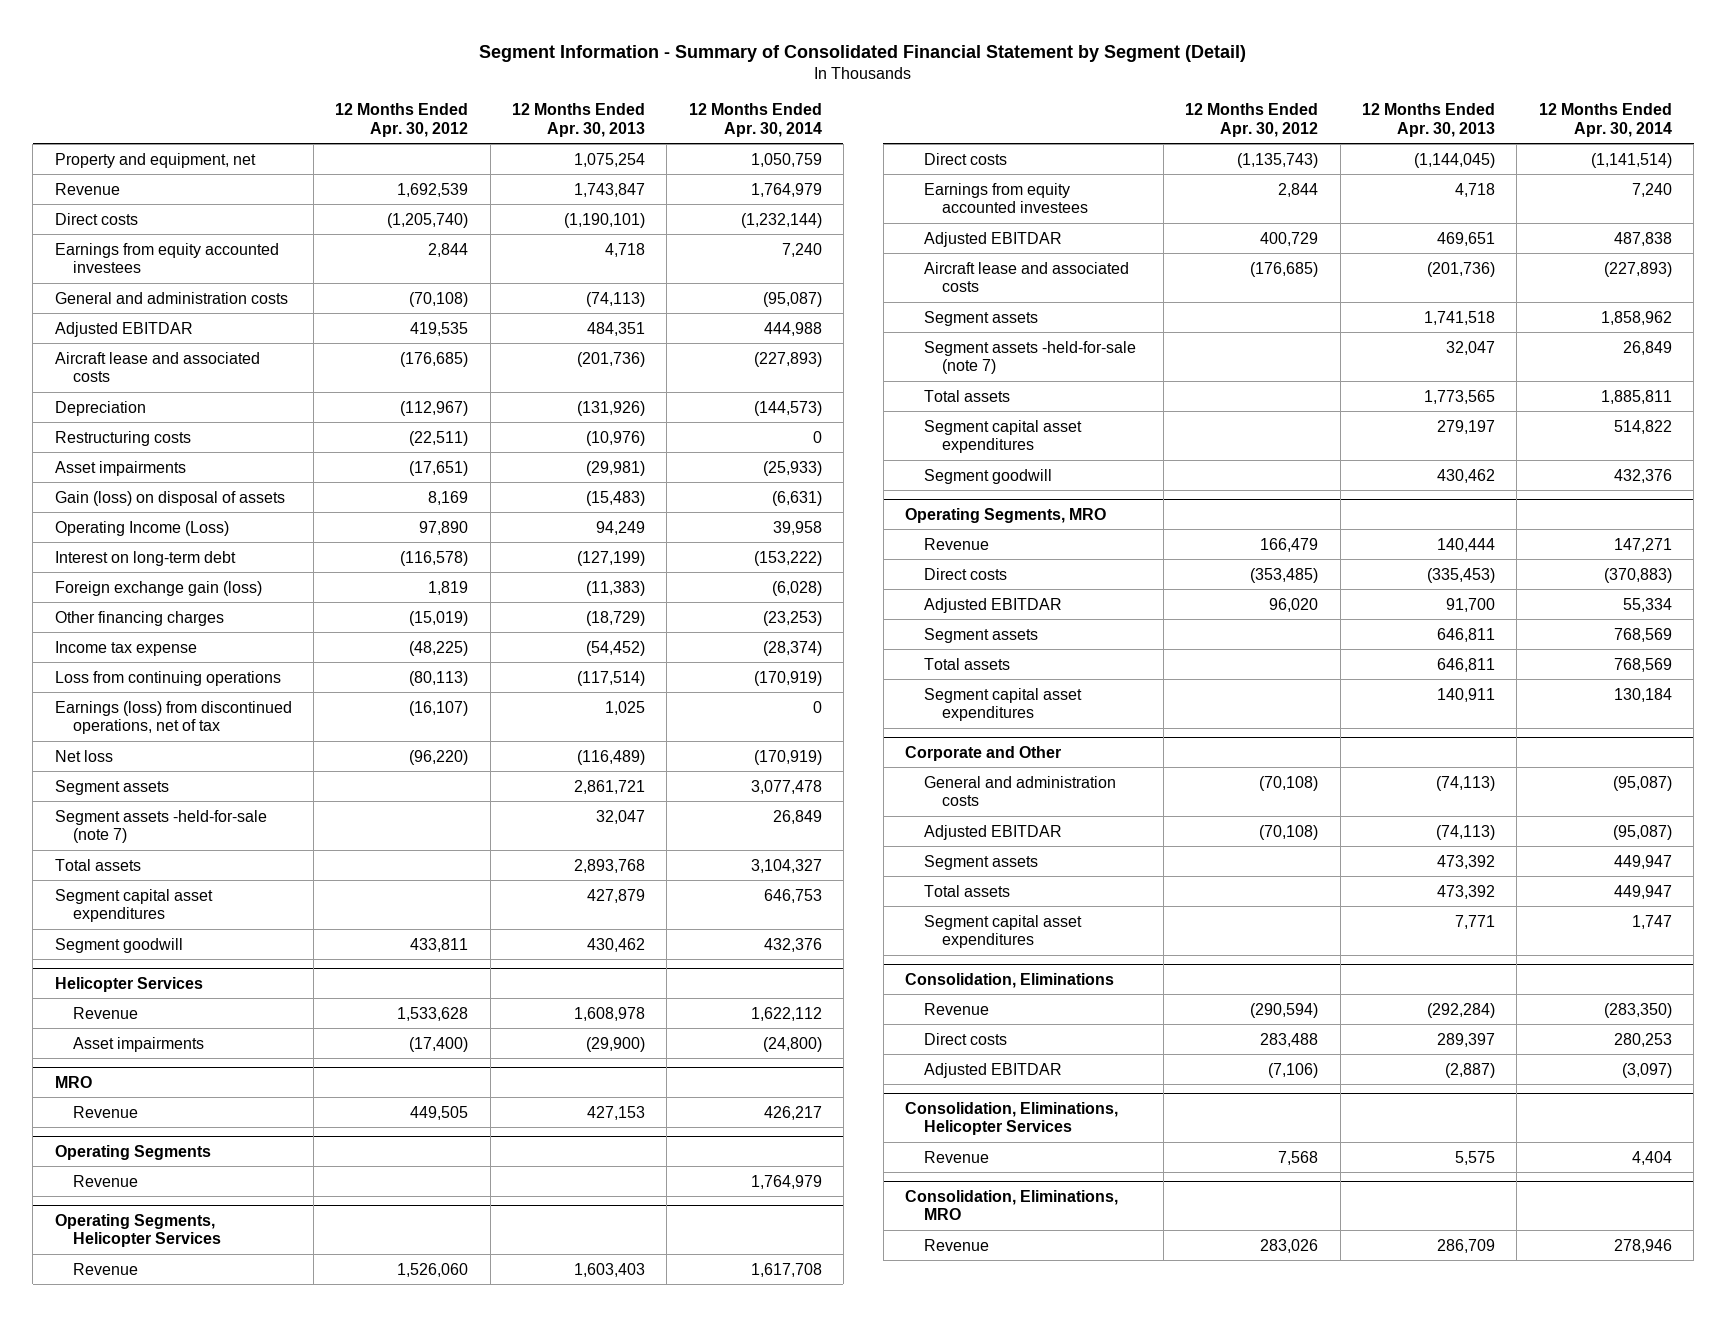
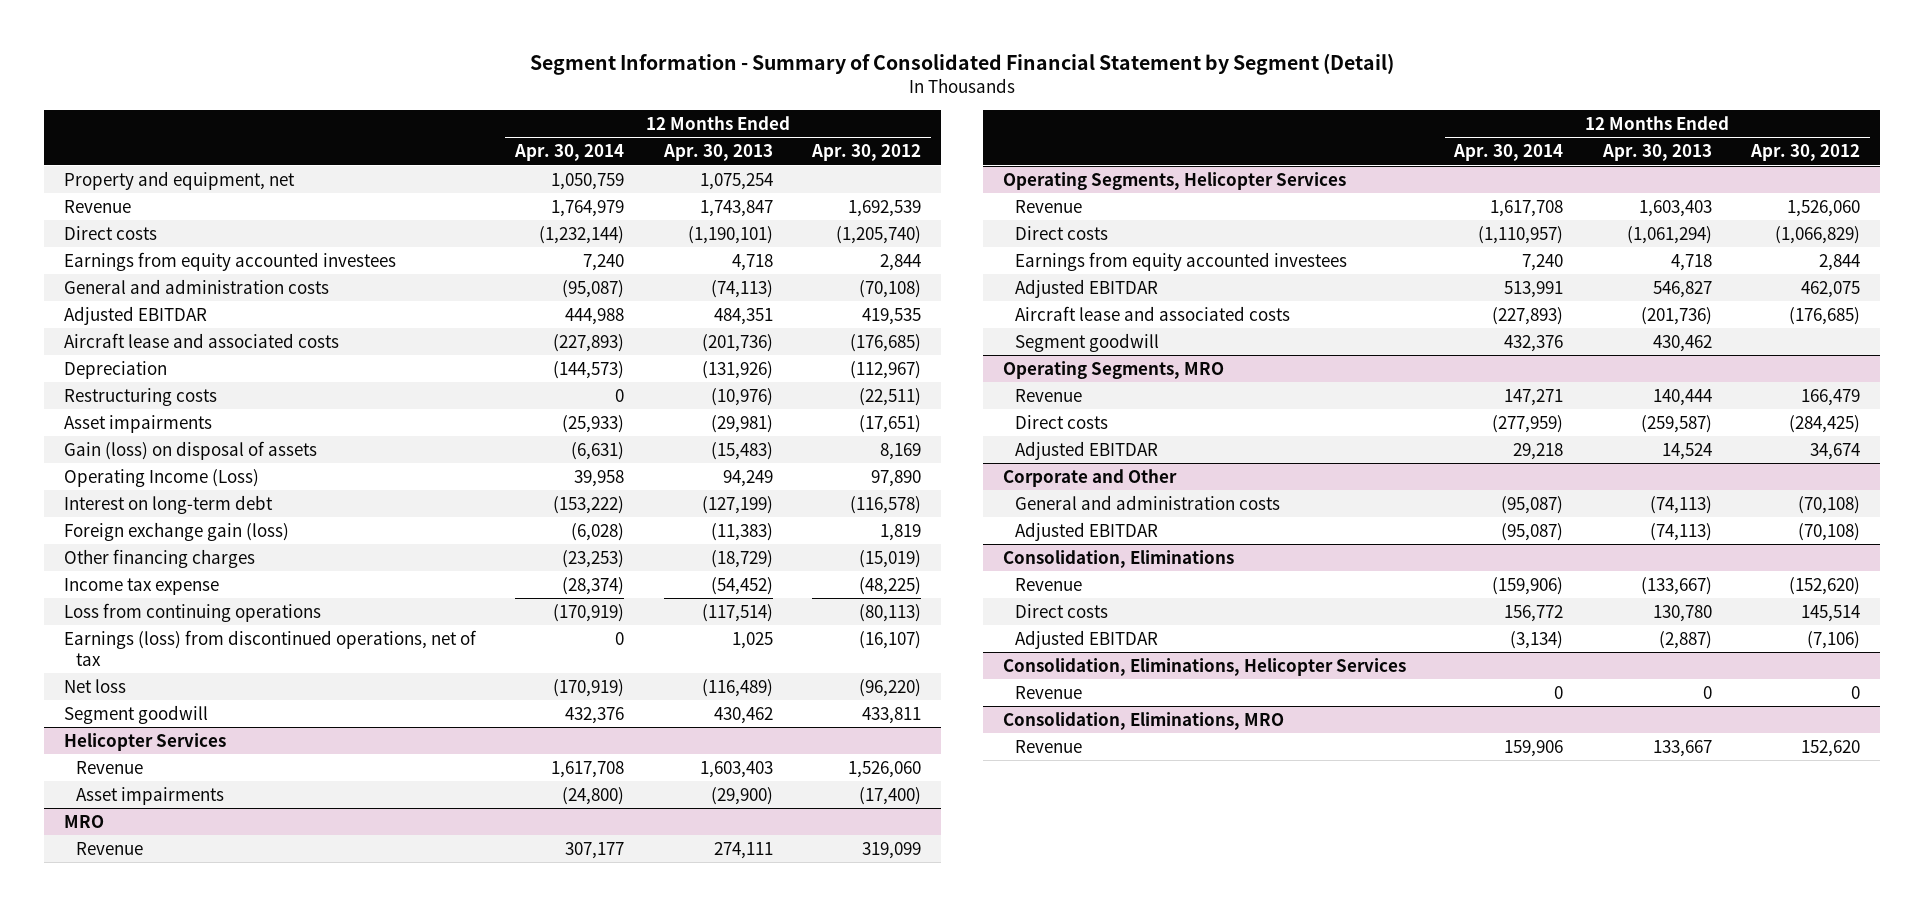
[54,779,169,795] Segment assets -> none
[54,809,267,843] Segment assets -held-for-sale (note 7) -> none
[54,858,141,871] Total assets -> none
[54,888,213,922] Segment capital asset expenditures -> none
[397,1006,469,1021] 1,533,628 -> [848,760,922,778] 1,526,060
[574,1006,646,1021] 1,608,978 -> [699,760,773,778] 1,603,403
[750,1006,822,1021] 1,622,112 -> [551,760,625,778] 1,617,708
[54,1144,211,1160] Operating Segments -> none
[73,1174,139,1187] Revenue -> none
[410,1105,469,1120] 449,505 -> [862,841,922,859] 319,099
[587,1105,646,1120] 427,153 -> [713,841,773,859] 274,111
[763,1105,822,1120] 426,217 -> [565,841,625,859] 307,177
[1237,152,1319,168] (1,135,743) -> [1775,225,1861,244] (1,066,829)
[1414,152,1496,168] (1,144,045) -> [1626,225,1712,244] (1,061,294)
[1590,152,1672,168] (1,141,514) -> [1478,225,1564,244] (1,110,957)
[1260,231,1319,246] 400,729 -> [1801,280,1861,298] 462,075
[1437,231,1496,246] 469,651 -> [1652,280,1712,298] 546,827
[1613,231,1672,246] 487,838 -> [1504,280,1564,298] 513,991
[923,310,1038,326] Segment assets -> none
[923,340,1136,374] Segment assets -held-for-sale (note 7) -> none
[923,389,1010,402] Total assets -> none
[923,419,1082,453] Segment capital asset expenditures -> none
[923,627,1038,643] Segment assets -> none
[923,657,1010,670] Total assets -> none
[923,687,1082,721] Segment capital asset expenditures -> none
[1250,567,1319,583] (353,485) -> [1789,414,1861,433] (284,425)
[1427,567,1496,583] (335,453) -> [1640,414,1712,433] (259,587)
[1603,567,1672,583] (370,883) -> [1492,414,1564,433] (277,959)
[1269,597,1319,612] 96,020 -> [1810,442,1861,460] 34,674
[1446,597,1496,612] 91,700 -> [1661,442,1712,460] 14,524
[1622,597,1672,612] 55,334 -> [1513,442,1564,460] 29,218
[923,854,1038,870] Segment assets -> none
[923,884,1010,897] Total assets -> none
[923,914,1082,948] Segment capital asset expenditures -> none
[1250,1002,1319,1018] (290,594) -> [1789,576,1861,595] (152,620)
[1427,1002,1496,1018] (292,284) -> [1640,576,1712,595] (133,667)
[1603,1002,1672,1018] (283,350) -> [1492,576,1564,595] (159,906)
[1260,1032,1319,1047] 283,488 -> [1801,604,1861,622] 145,514
[1437,1032,1496,1047] 289,397 -> [1652,604,1712,622] 130,780
[1613,1032,1672,1047] 280,253 -> [1504,604,1564,622] 156,772
[1621,1062,1672,1078] (3,097) -> [1510,630,1564,649] (3,134)
[1278,1150,1319,1165] 7,568 -> [1851,685,1861,699] 0
[1455,1150,1496,1165] 5,575 -> [1702,685,1712,699] 0
[1631,1150,1672,1165] 4,404 -> [1554,685,1564,699] 0
[1260,1238,1319,1253] 283,026 -> [1801,739,1861,757] 152,620
[1437,1238,1496,1253] 286,709 -> [1652,739,1712,757] 133,667
[1613,1238,1672,1253] 278,946 -> [1504,739,1564,757] 159,906

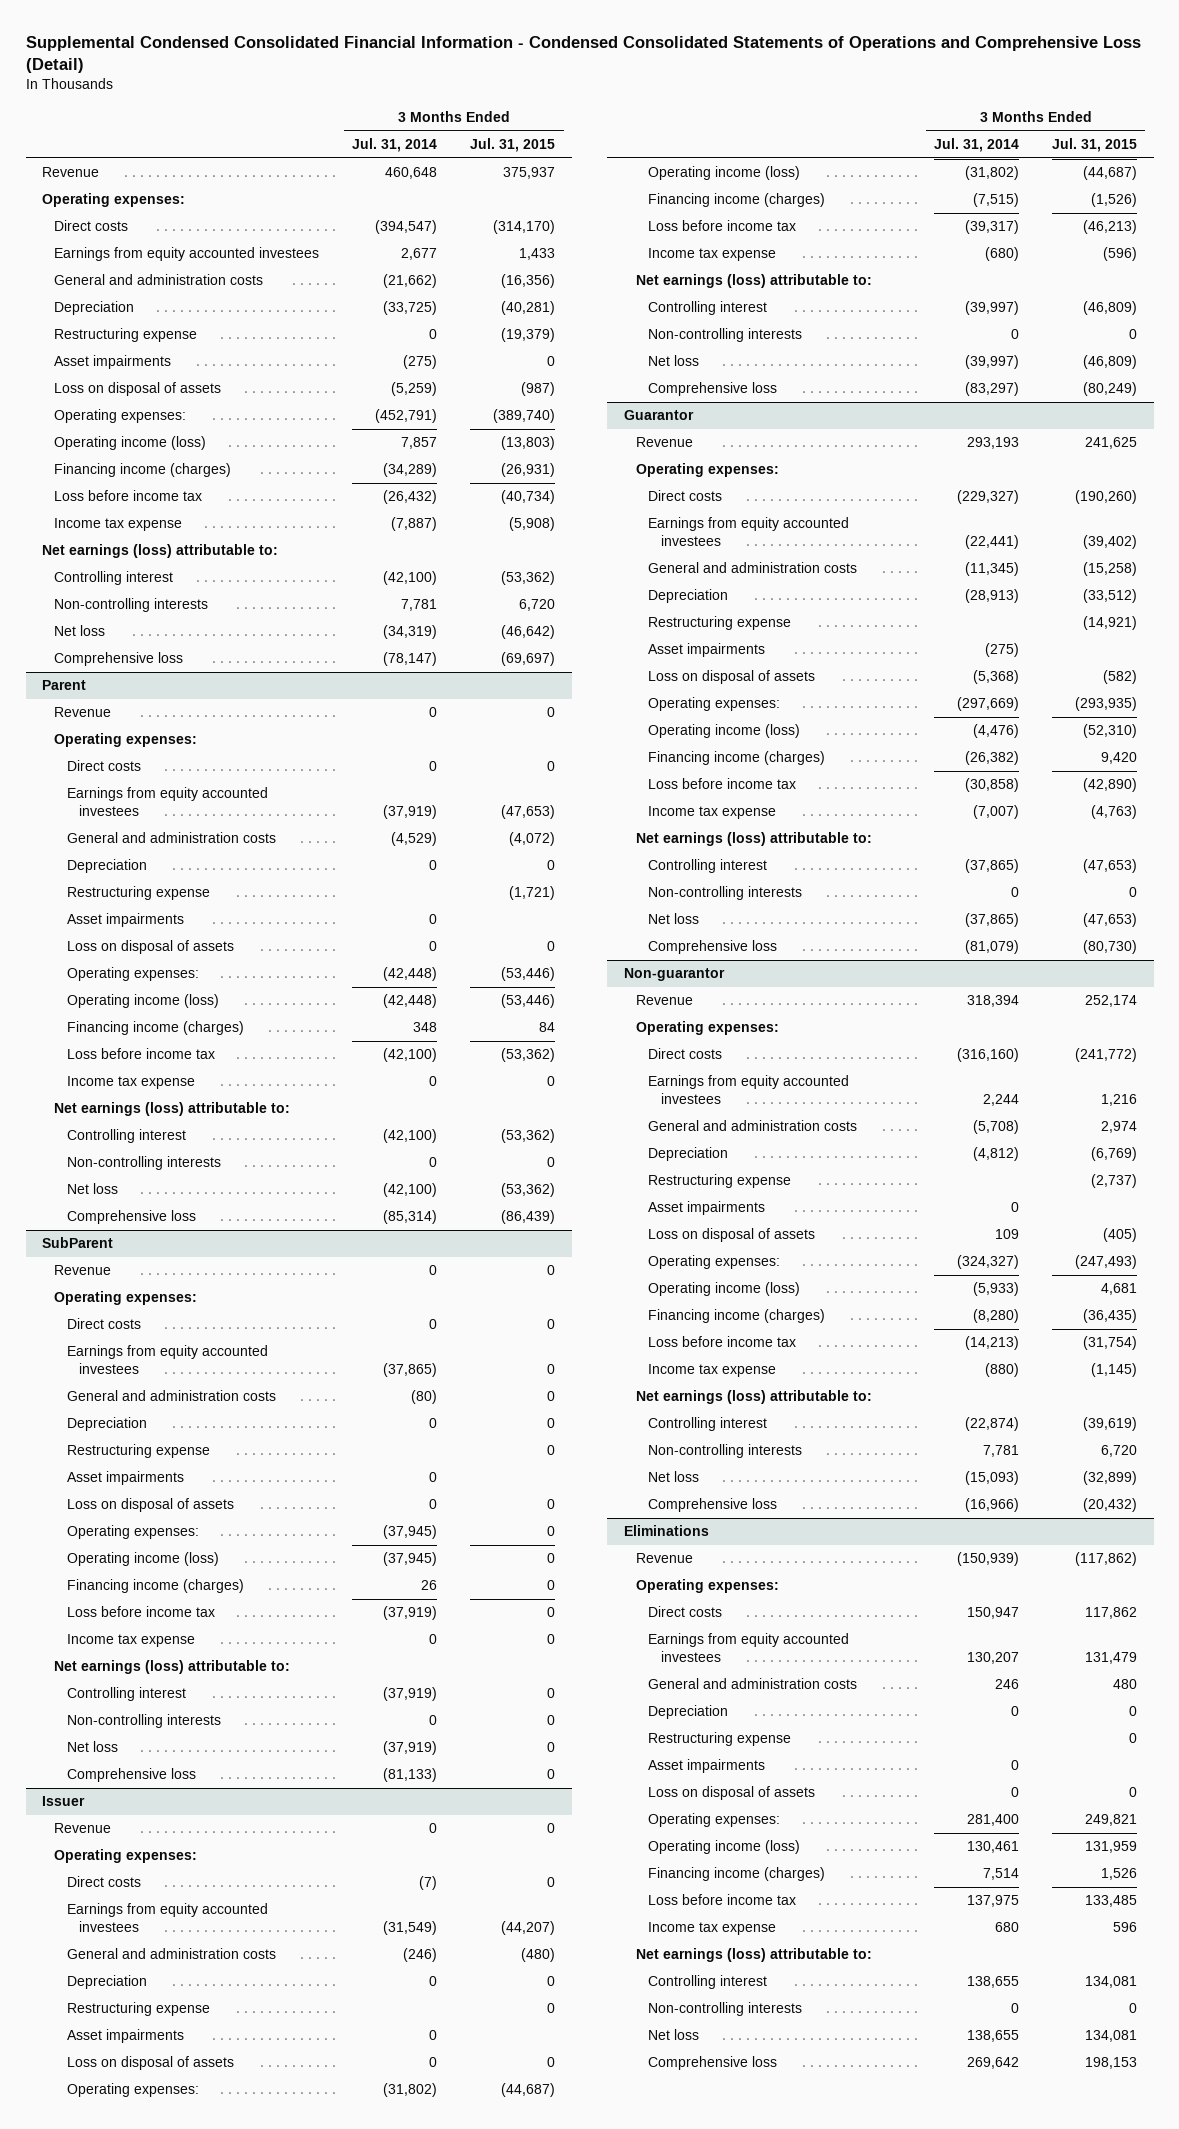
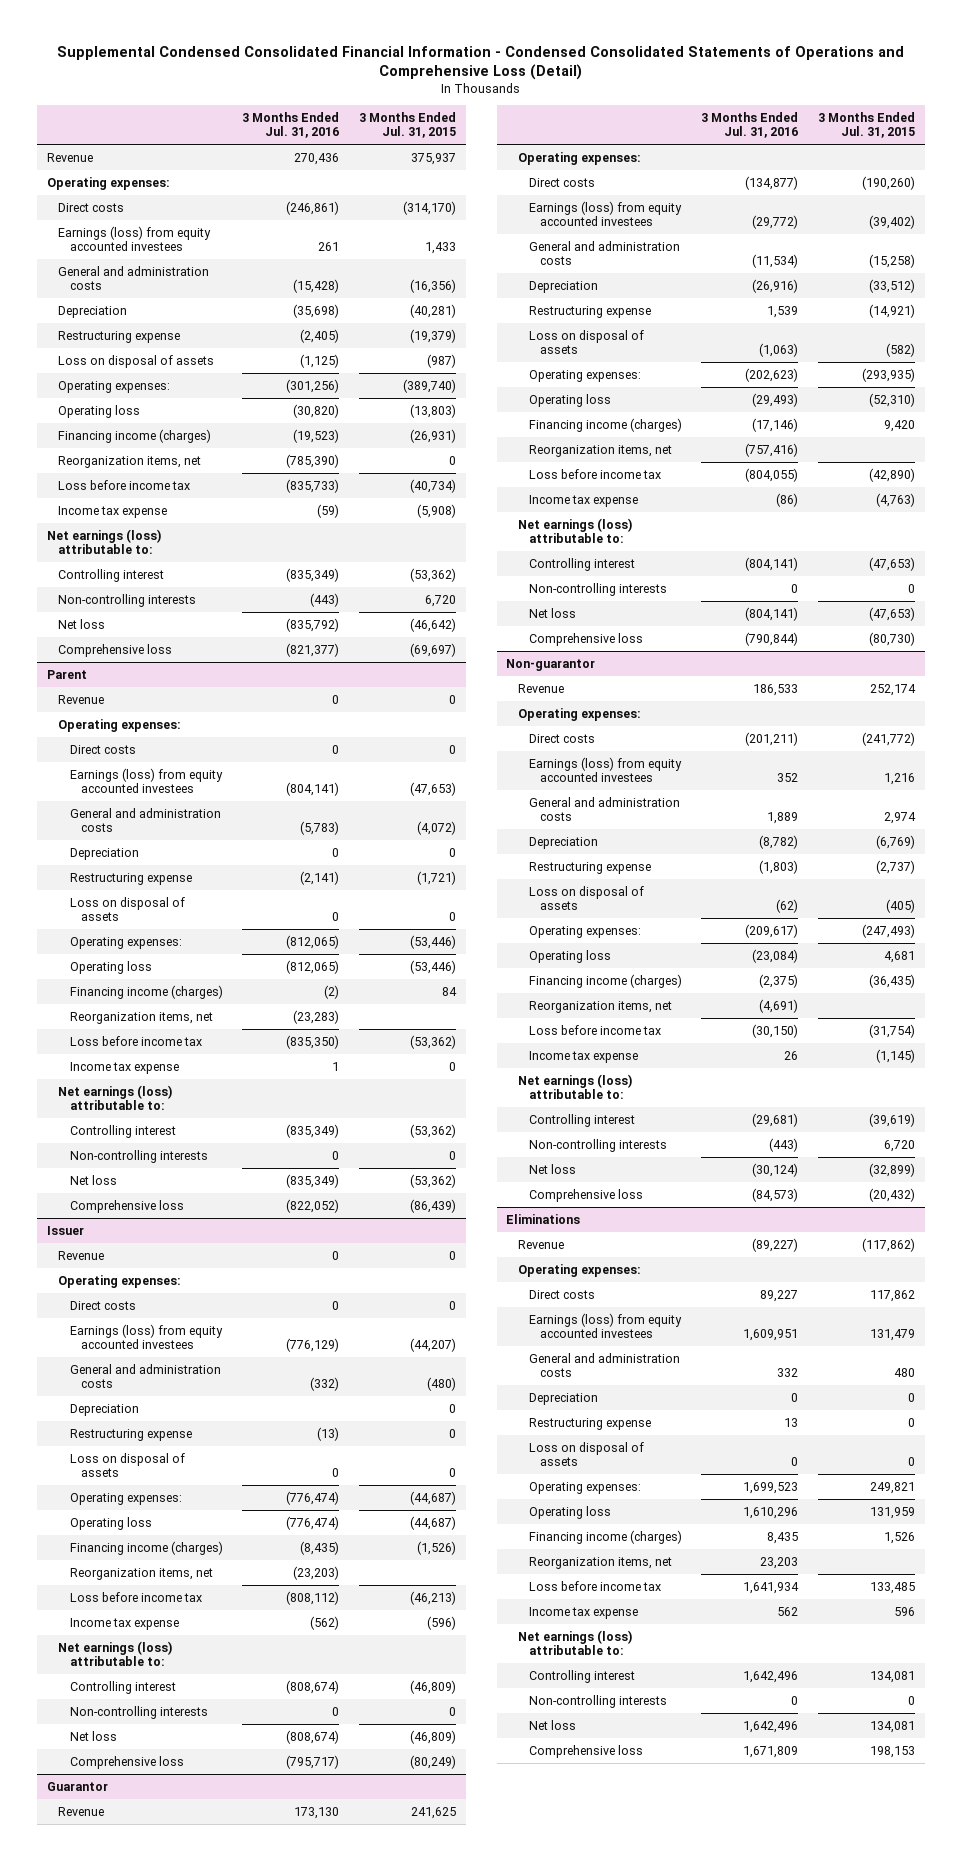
[352,137,438,152] Jul. 31, 2014 -> none
none -> [242,111,340,139] 3 Months Ended Jul. 31, 2016
[54,247,320,262] Earnings from equity accounted investees -> [58,225,212,252] Earnings (loss) from equity accounted investees
[54,355,172,370] Asset impairments -> none
[54,436,207,451] Operating income (loss) -> [58,404,141,418] Operating loss
none -> [58,455,202,468] Reorganization items, net
[66,787,268,817] Earnings from equity accounted investees -> [69,767,223,794] Earnings (loss) from equity accounted investees
[66,913,184,928] Asset impairments -> none
[66,994,219,1009] Operating income (loss) -> [69,960,152,974] Operating loss
none -> [69,1011,213,1024] Reorganization items, net
[42,1237,114,1249] SubParent -> none
[54,1265,112,1276] Revenue -> none
[54,1291,198,1306] Operating expenses: -> none
[66,1318,141,1330] Direct costs -> none
[66,1345,268,1375] Earnings from equity accounted investees -> none
[66,1390,276,1402] General and administration costs -> none
[66,1417,147,1432] Depreciation -> none
[66,1444,210,1459] Restructuring expense -> none
[66,1471,184,1486] Asset impairments -> none
[66,1498,234,1513] Loss on disposal of assets -> none
[66,1525,199,1540] Operating expenses: -> none
[66,1552,219,1567] Operating income (loss) -> none
[66,1579,244,1594] Financing income (charges) -> none
[66,1606,215,1618] Loss before income tax -> none
[66,1634,195,1648] Income tax expense -> none
[54,1660,291,1675] Net earnings (loss) attributable to: -> none
[66,1687,186,1702] Controlling interest -> none
[66,1714,221,1729] Non-controlling interests -> none
[66,1741,118,1753] Net loss -> none
[66,1768,196,1783] Comprehensive loss -> none
[66,1903,268,1933] Earnings from equity accounted investees -> [69,1323,223,1350] Earnings (loss) from equity accounted investees
[66,2029,184,2044] Asset impairments -> none
[648,166,801,181] Operating income (loss) -> [69,1516,152,1530] Operating loss
none -> [69,1567,213,1580] Reorganization items, net
[648,517,850,547] Earnings from equity accounted investees -> [528,200,682,227] Earnings (loss) from equity accounted investees
[648,643,766,658] Asset impairments -> none
[648,724,801,739] Operating income (loss) -> [528,393,611,407] Operating loss
none -> [528,444,672,457] Reorganization items, net
[648,1075,850,1105] Earnings from equity accounted investees -> [528,756,682,783] Earnings (loss) from equity accounted investees
[648,1201,766,1216] Asset impairments -> none
[648,1282,801,1297] Operating income (loss) -> [528,949,611,963] Operating loss
none -> [528,1000,672,1013] Reorganization items, net
[648,1633,850,1663] Earnings from equity accounted investees -> [528,1312,682,1339] Earnings (loss) from equity accounted investees
[648,1759,766,1774] Asset impairments -> none
[648,1840,801,1855] Operating income (loss) -> [528,1505,611,1519] Operating loss
none -> [528,1556,672,1569] Reorganization items, net

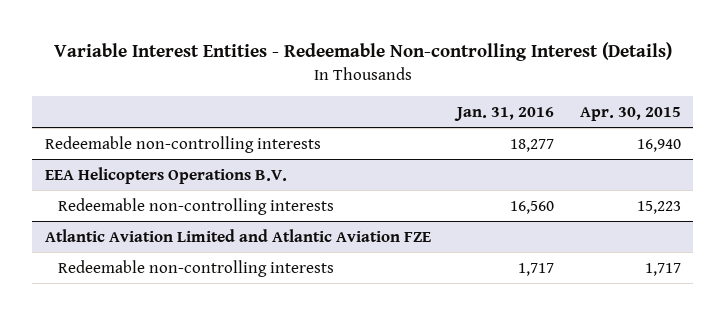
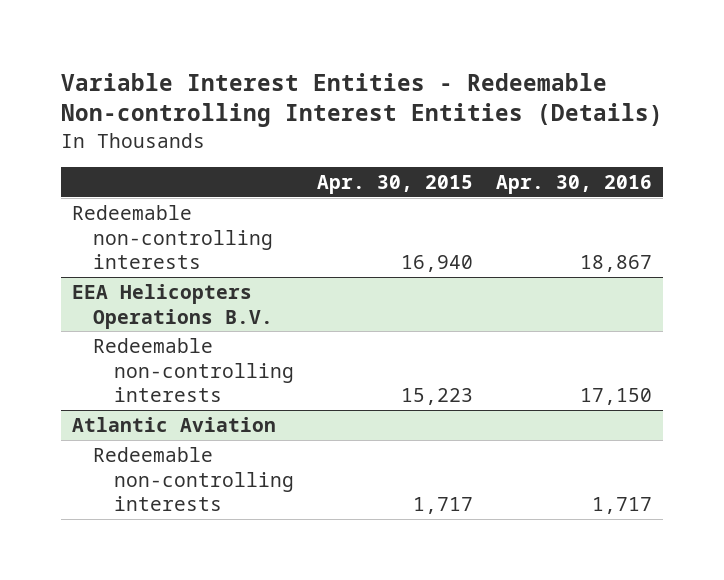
[53,42,672,62] Variable Interest Entities - Redeemable Non-controlling Interest (Details) -> [60,72,663,128] Variable Interest Entities - Redeemable Non-controlling Interest Entities (Details)
[453,106,554,121] Jan. 31, 2016 -> none
none -> [495,175,652,195] Apr. 30, 2016
[44,228,431,242] Atlantic Aviation Limited and Atlantic Aviation FZE -> [72,416,277,432] Atlantic Aviation

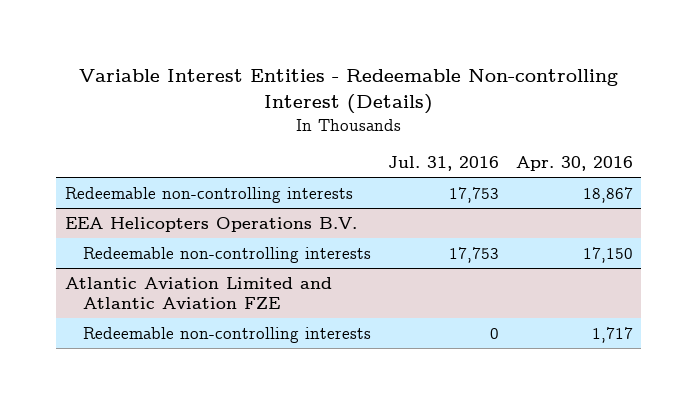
[60,72,663,128] Variable Interest Entities - Redeemable Non-controlling Interest Entities (Details) -> [78,69,618,115] Variable Interest Entities - Redeemable Non-controlling Interest (Details)
[316,175,473,195] Apr. 30, 2015 -> none
none -> [388,156,500,172] Jul. 31, 2016
[72,416,277,432] Atlantic Aviation -> [64,276,332,309] Atlantic Aviation Limited and Atlantic Aviation FZE

